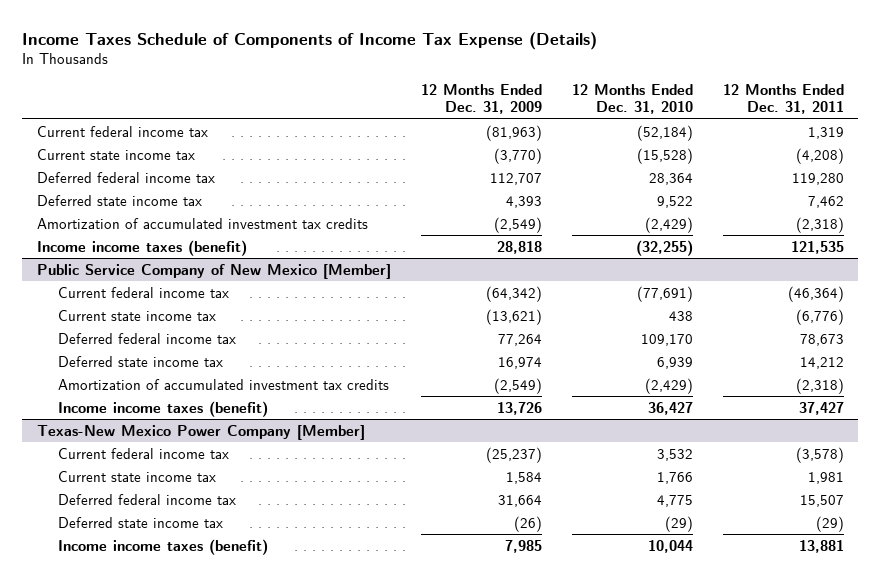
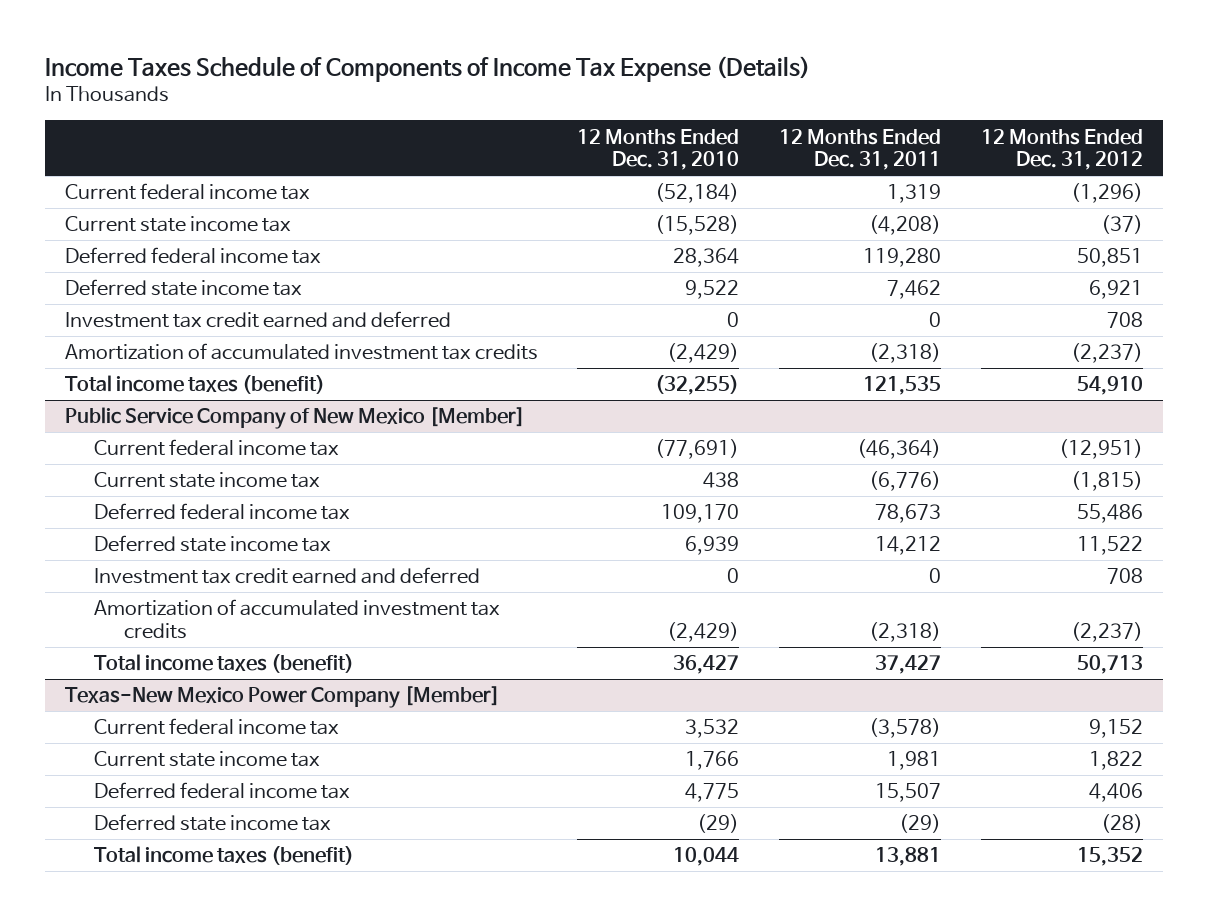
[420,83,542,115] 12 Months Ended Dec. 31, 2009 -> none
none -> [980,128,1143,171] 12 Months Ended Dec. 31, 2012
none -> [64,311,451,329] Investment tax credit earned and deferred
[37,239,248,256] Income income taxes (benefit) -> [64,375,325,395] Total income taxes (benefit)
none -> [94,567,481,585] Investment tax credit earned and deferred
[57,400,268,417] Income income taxes (benefit) -> [94,654,355,674] Total income taxes (benefit)
[57,538,268,555] Income income taxes (benefit) -> [94,846,355,866] Total income taxes (benefit)

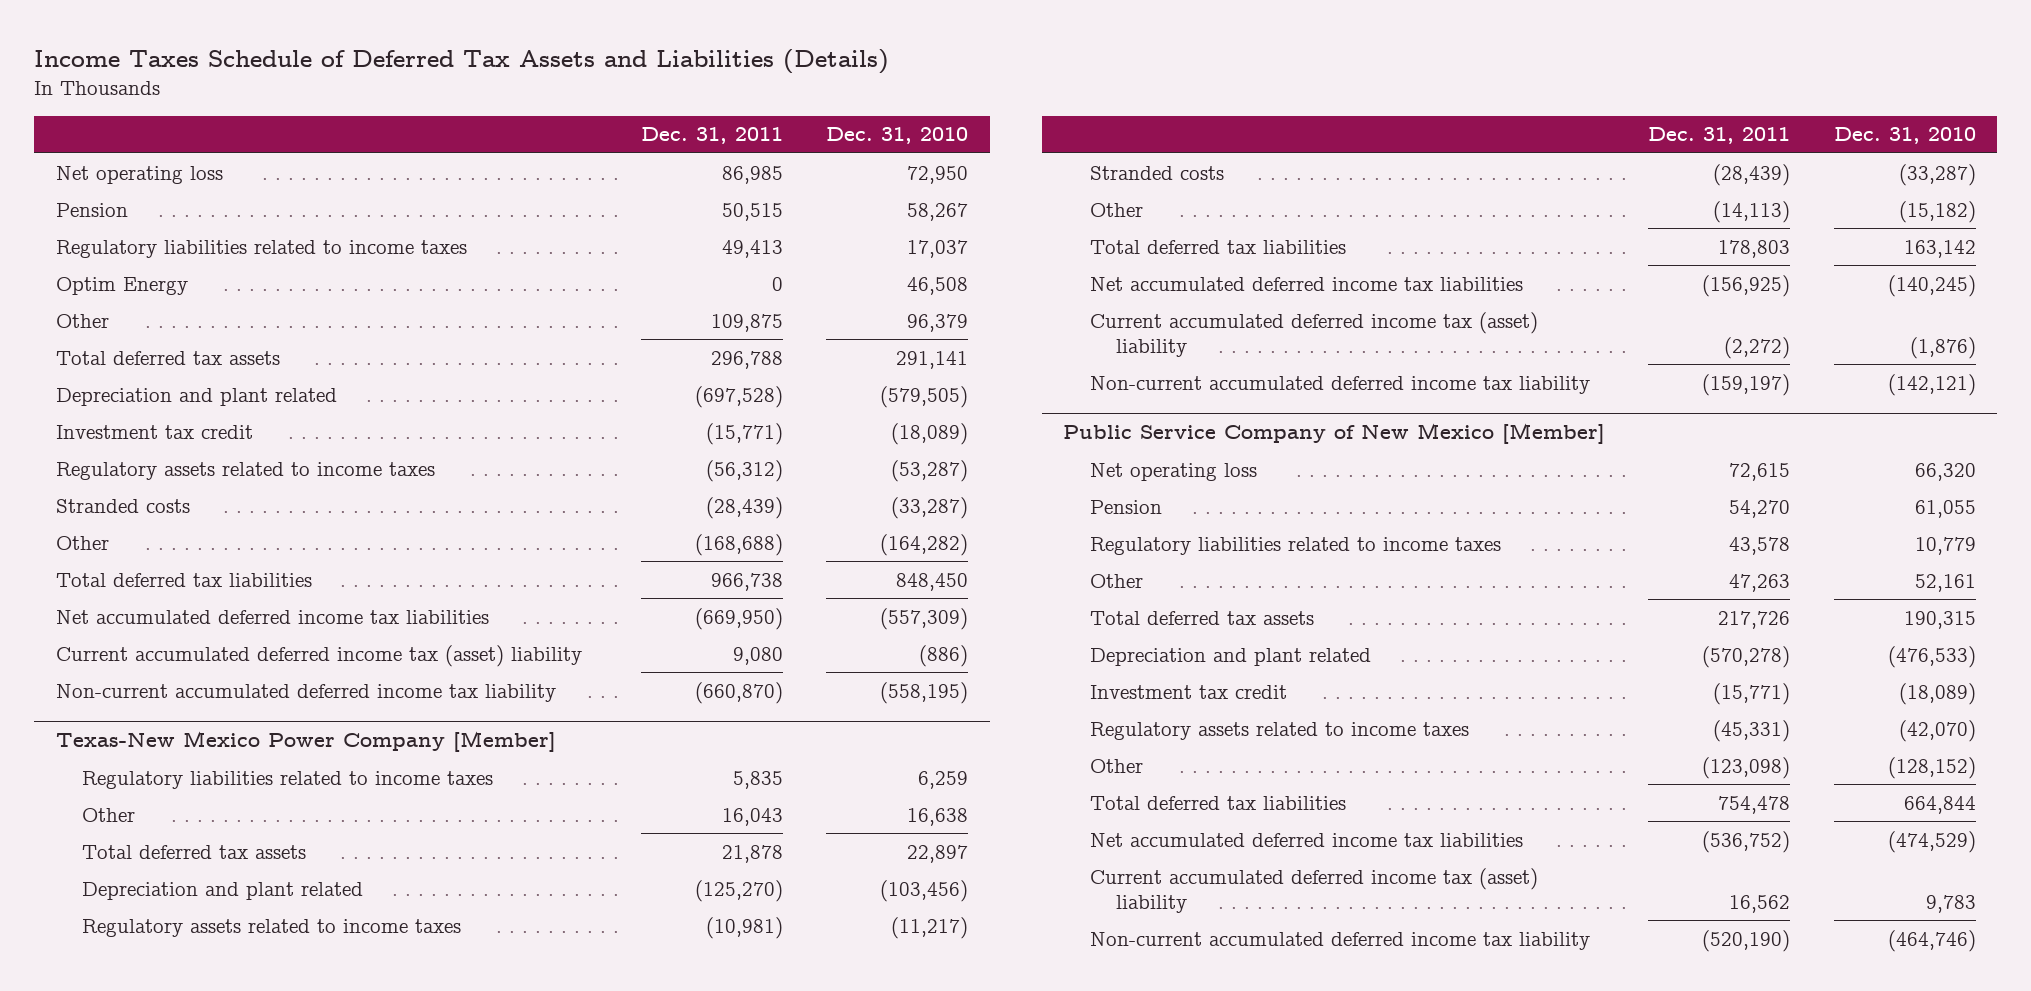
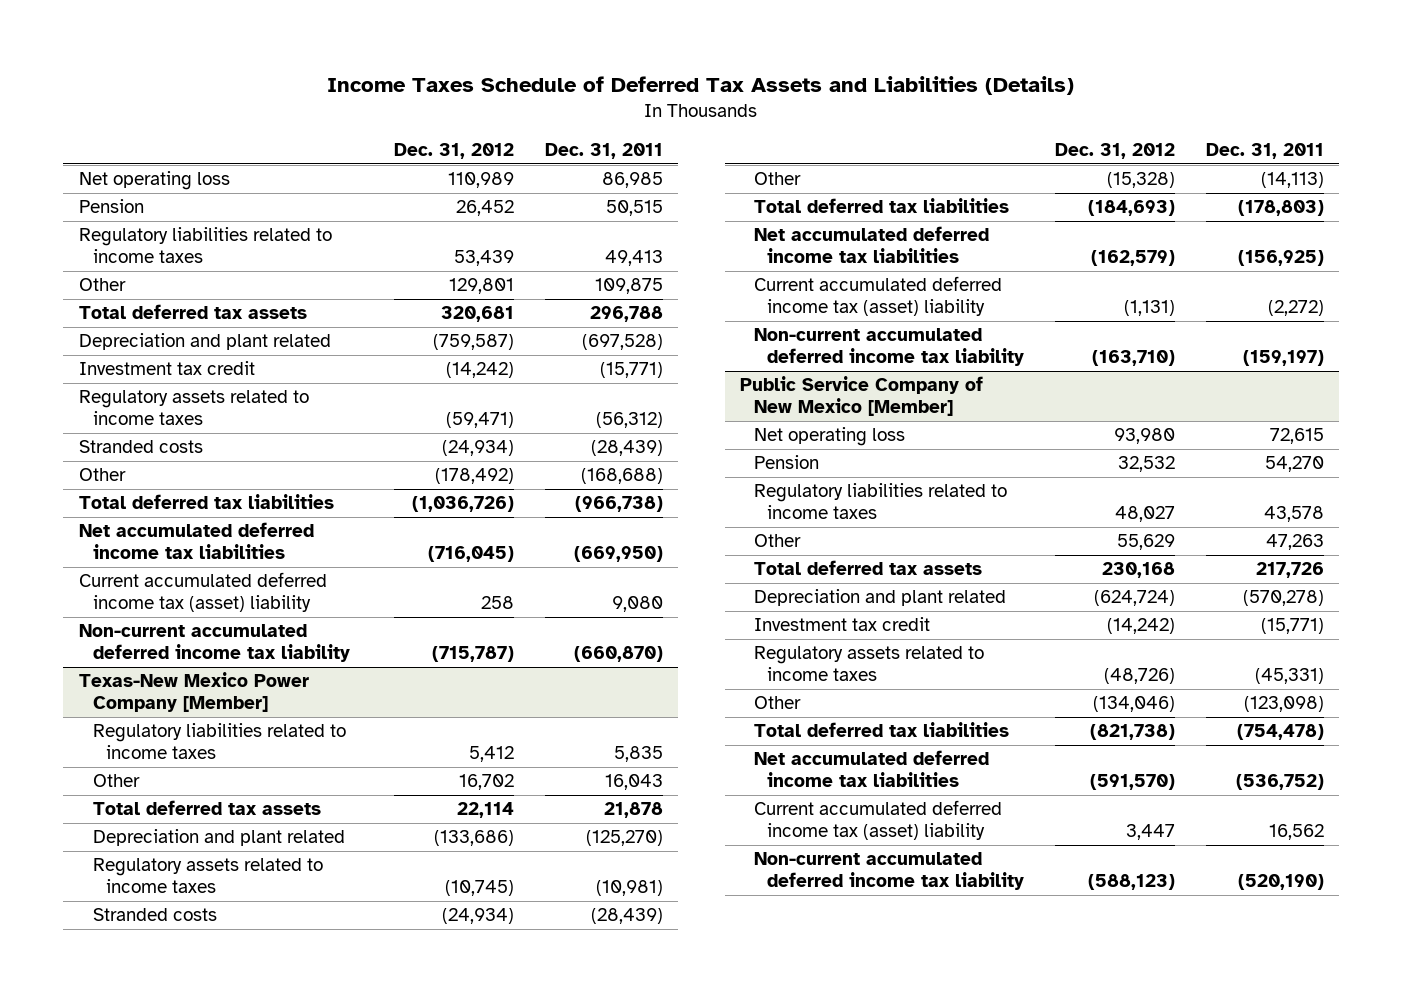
[826,127,969,145] Dec. 31, 2010 -> none
none -> [393,143,514,160] Dec. 31, 2012
[55,276,188,295] Optim Energy -> none
[710,572,783,591] 966,738 -> [574,496,663,513] (966,738)
[1718,239,1791,258] 178,803 -> [1237,200,1324,217] (178,803)
[1718,795,1791,814] 754,478 -> [1236,724,1324,741] (754,478)

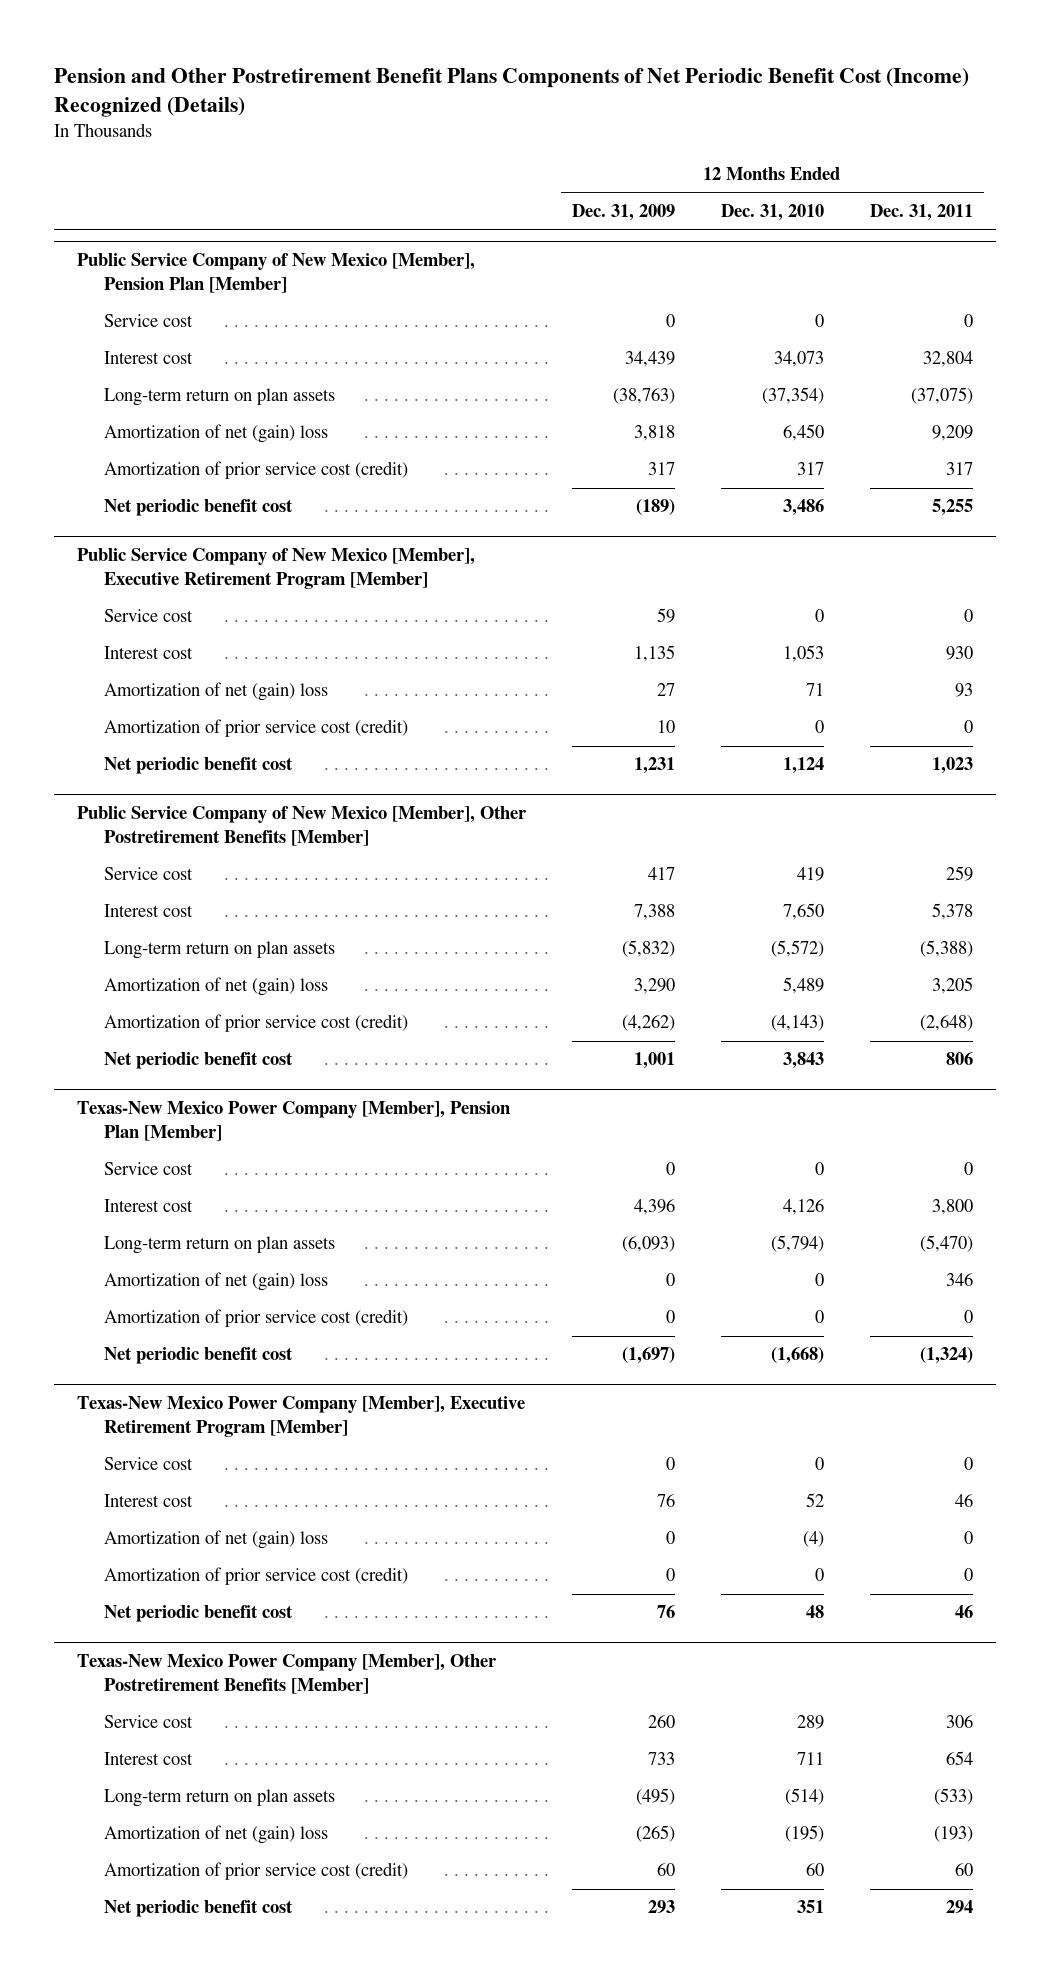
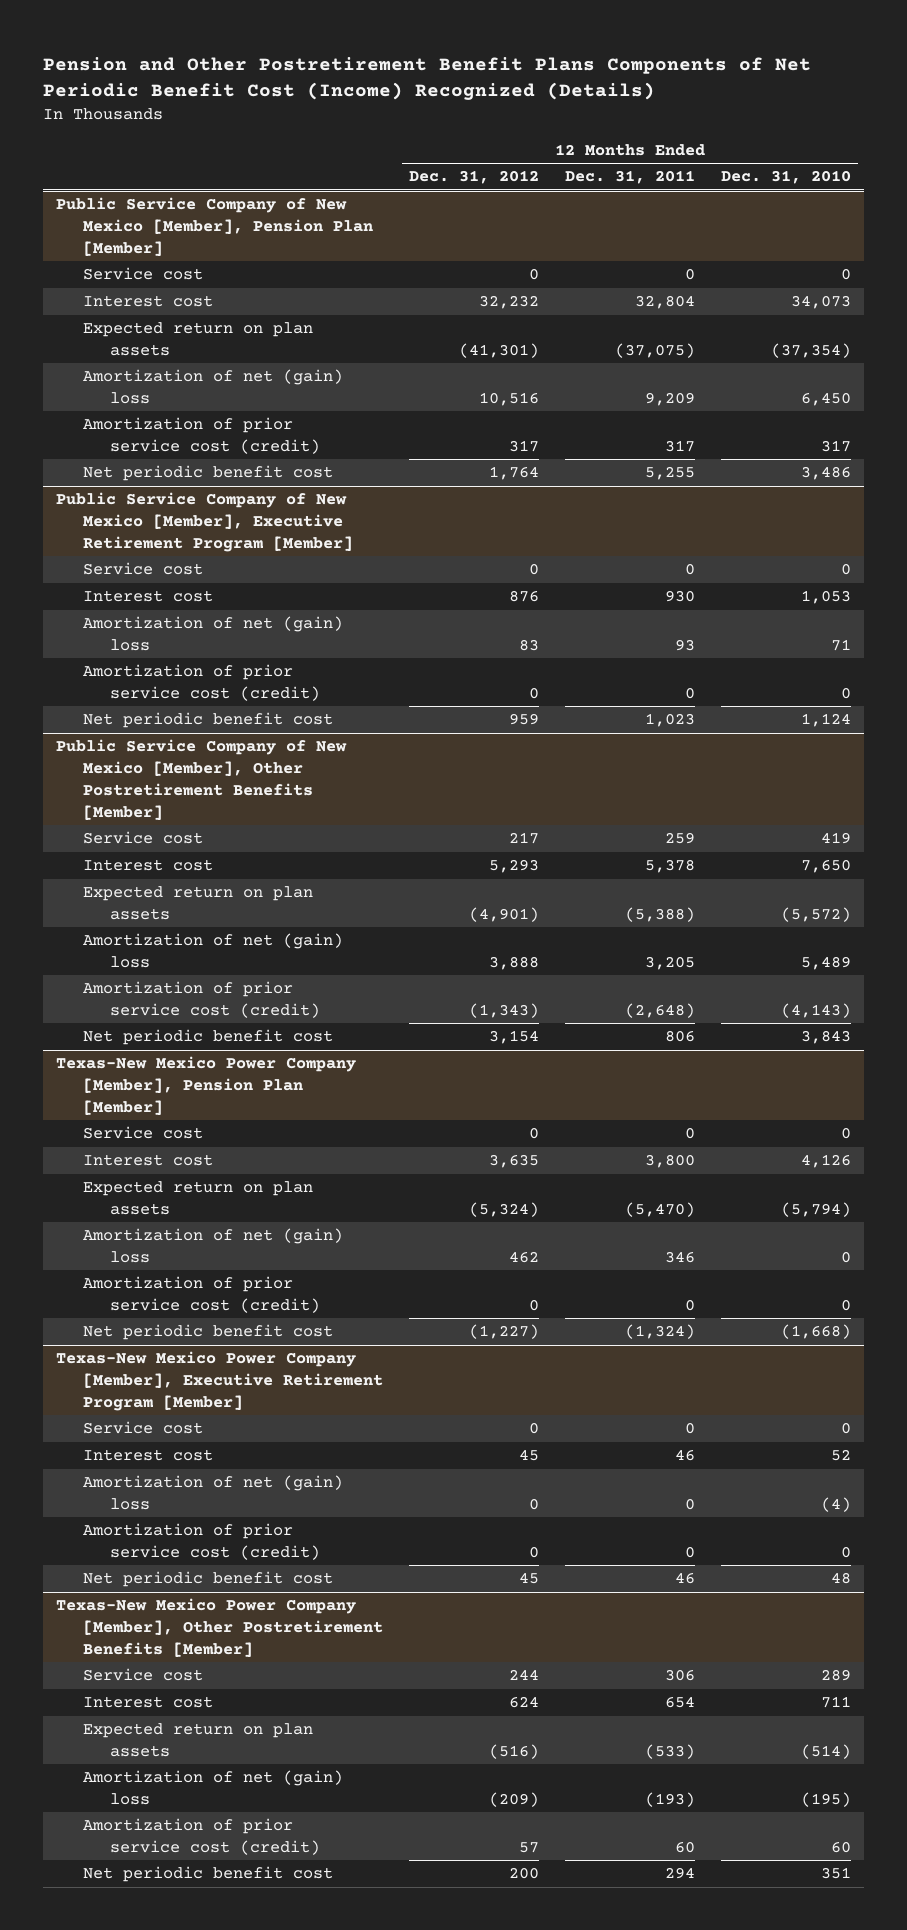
[572,203,676,221] Dec. 31, 2009 -> none
none -> [408,170,539,185] Dec. 31, 2012
[103,388,335,407] Long-term return on plan assets -> [82,322,313,357] Expected return on plan assets
[103,941,335,960] Long-term return on plan assets -> [82,886,313,921] Expected return on plan assets
[103,1236,335,1255] Long-term return on plan assets -> [82,1181,313,1216] Expected return on plan assets
[103,1789,335,1808] Long-term return on plan assets -> [82,1723,313,1758] Expected return on plan assets

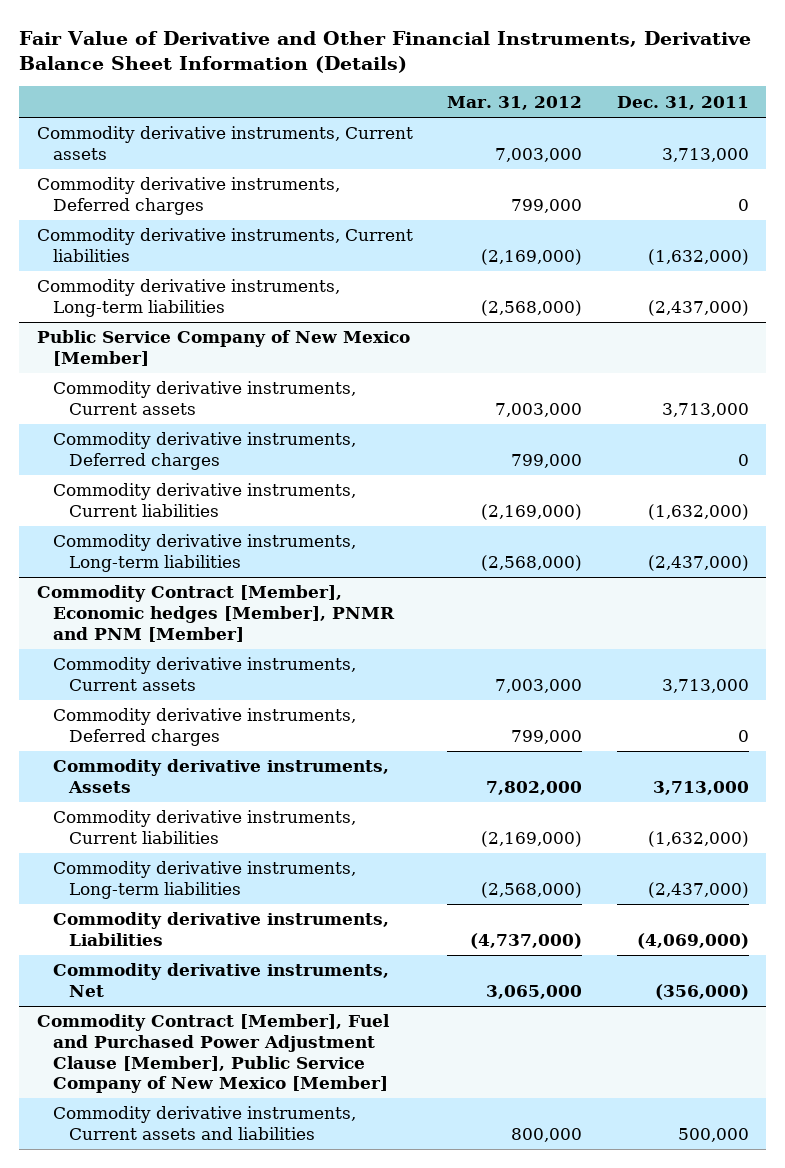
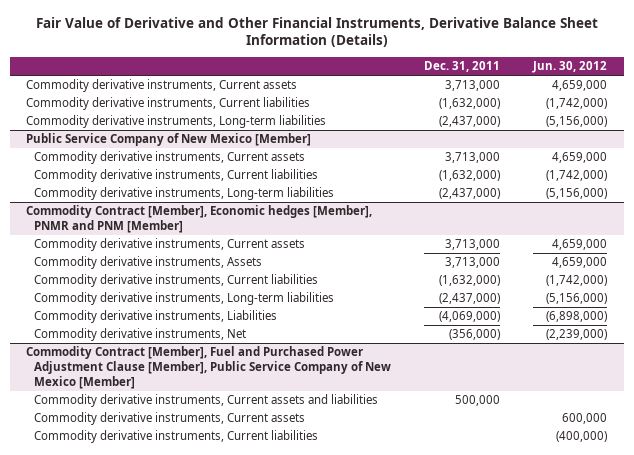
[447,95,583,110] Mar. 31, 2012 -> none
none -> [532,61,608,74] Jun. 30, 2012
[36,177,340,215] Commodity derivative instruments, Deferred charges -> none
[52,432,356,470] Commodity derivative instruments, Deferred charges -> none
[52,708,356,746] Commodity derivative instruments, Deferred charges -> none
none -> [34,412,306,426] Commodity derivative instruments, Current assets
none -> [34,430,319,444] Commodity derivative instruments, Current liabilities

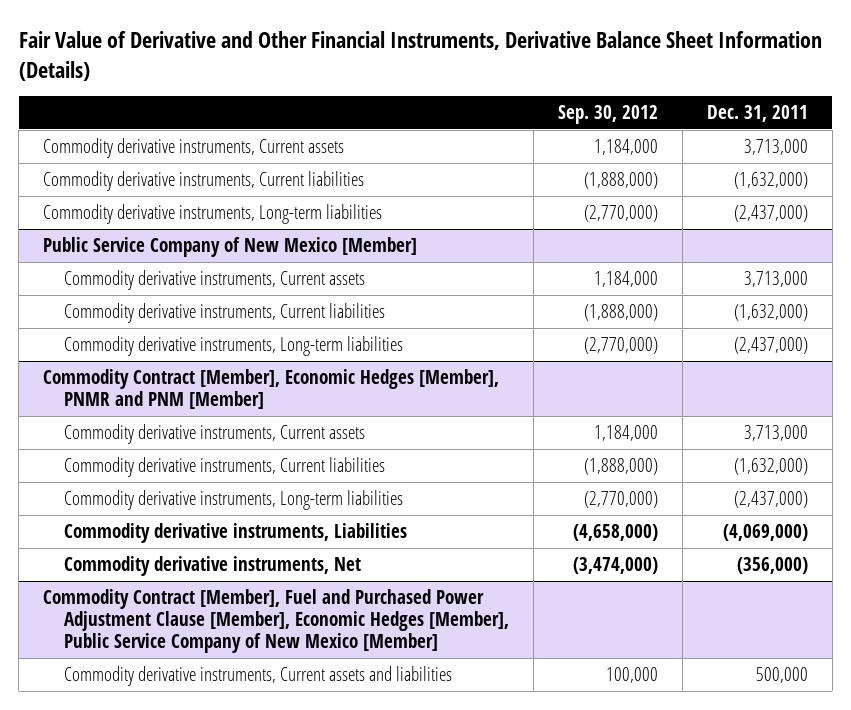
[532,61,608,74] Jun. 30, 2012 -> none
none -> [558,105,659,125] Sep. 30, 2012
[26,205,373,234] Commodity Contract [Member], Economic hedges [Member], PNMR and PNM [Member] -> [43,368,500,410] Commodity Contract [Member], Economic Hedges [Member], PNMR and PNM [Member]
[34,256,263,270] Commodity derivative instruments, Assets -> none
[26,346,392,389] Commodity Contract [Member], Fuel and Purchased Power Adjustment Clause [Member], Public Service Company of New Mexico [Member] -> [43,588,510,654] Commodity Contract [Member], Fuel and Purchased Power Adjustment Clause [Member], Economic Hedges [Member], Public Service Company of New Mexico [Member]
[34,412,306,426] Commodity derivative instruments, Current assets -> none
[34,430,319,444] Commodity derivative instruments, Current liabilities -> none

